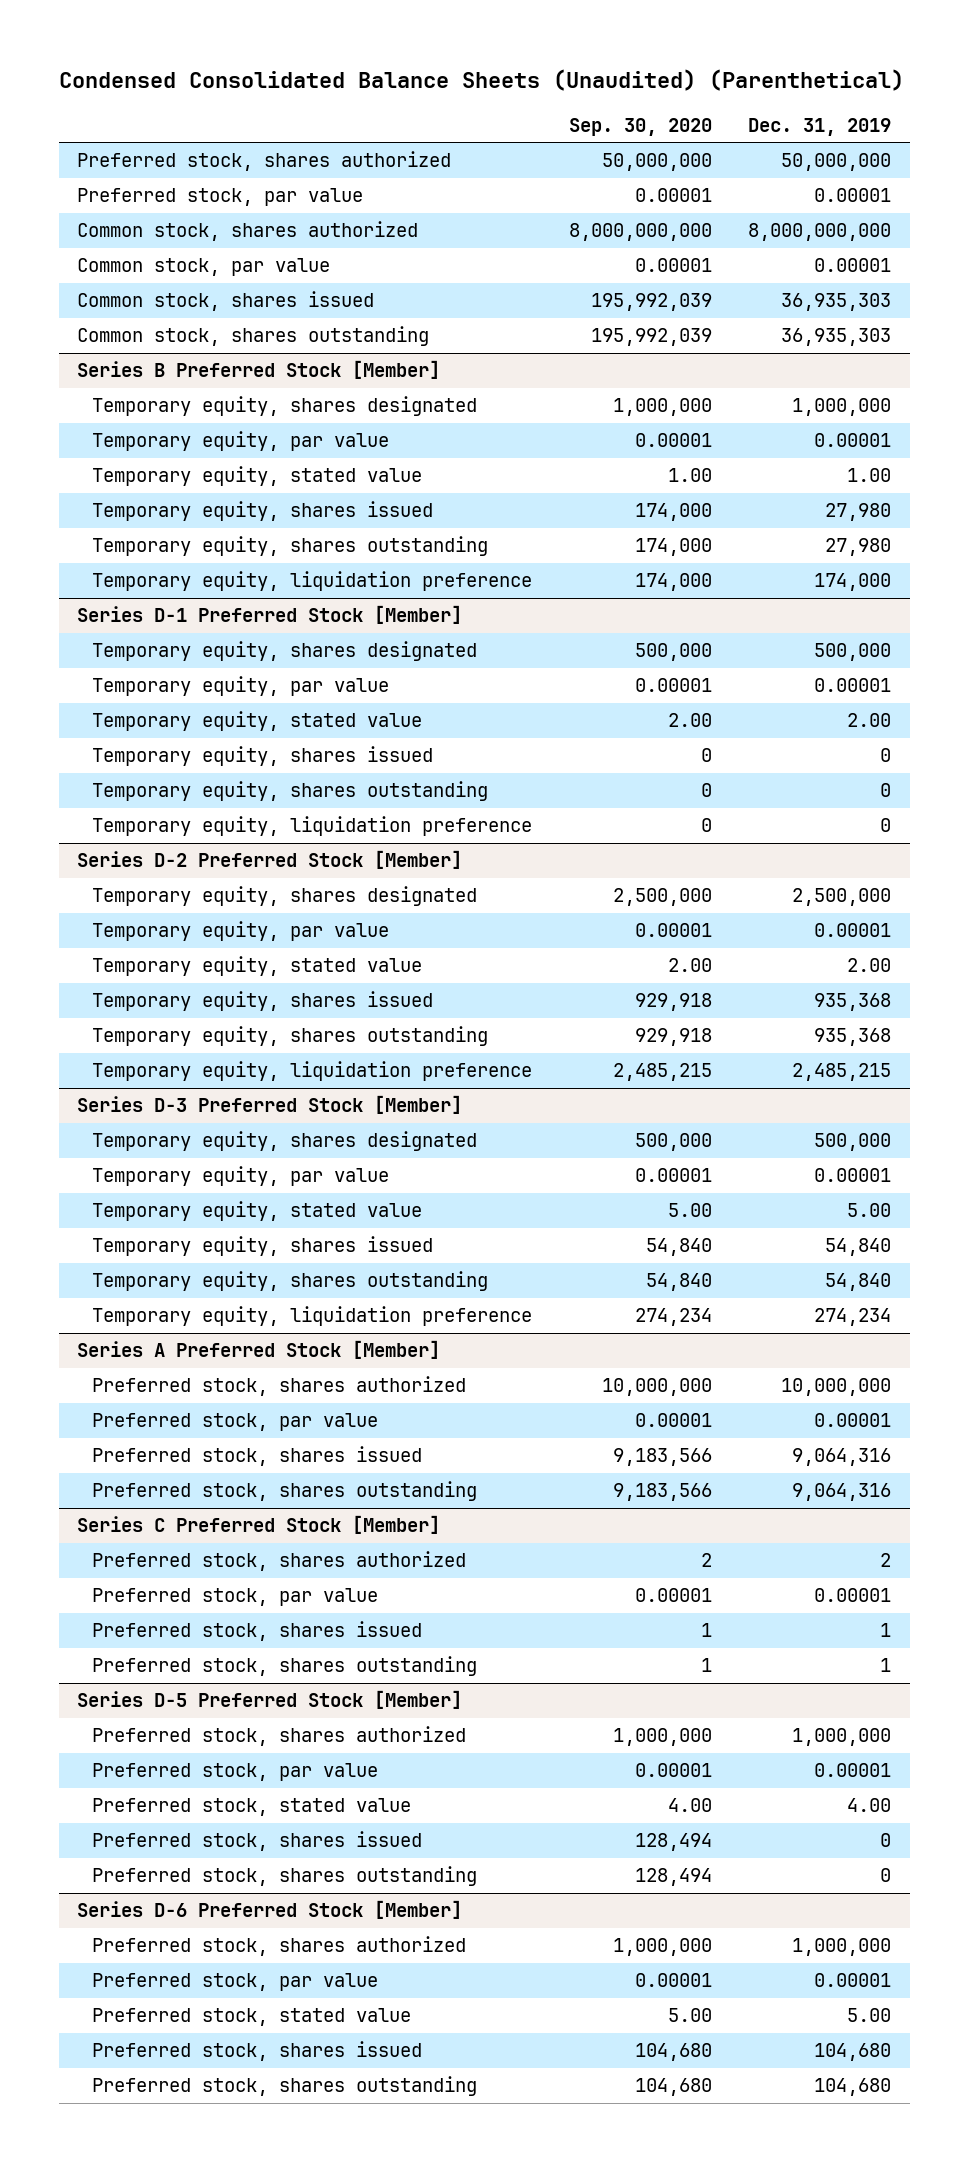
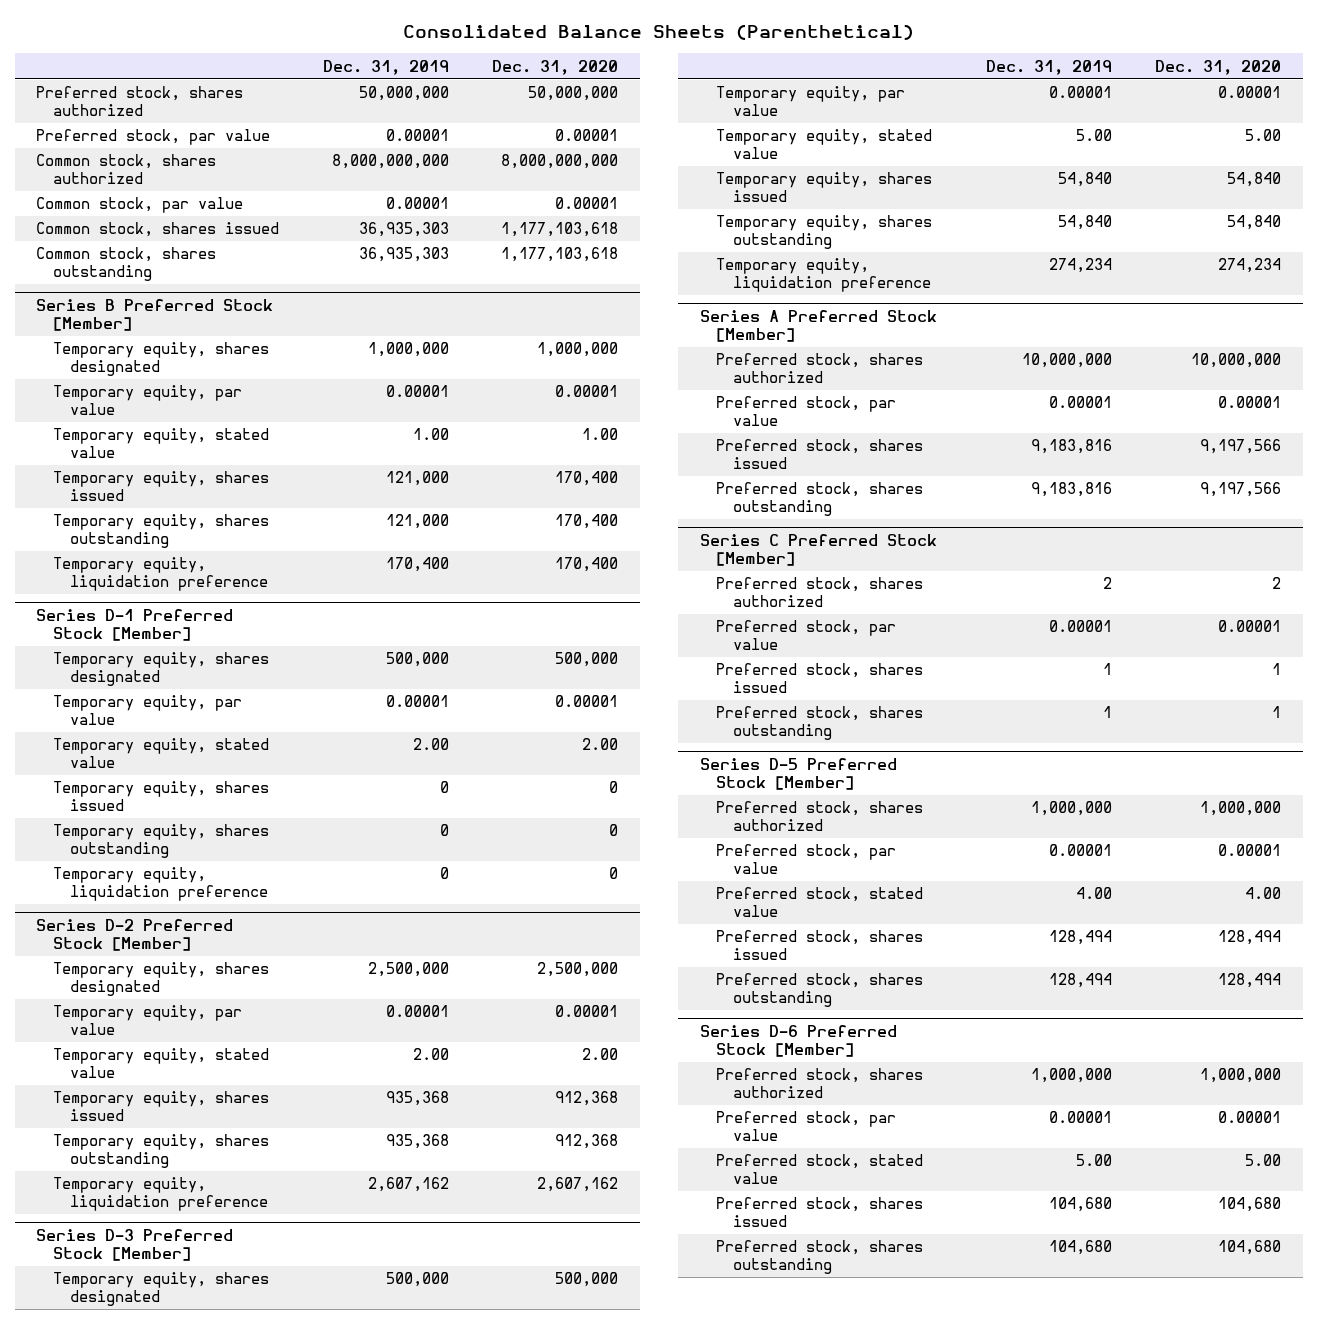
[58,69,904,92] Condensed Consolidated Balance Sheets (Unaudited) (Parenthetical) -> [402,24,914,41] Consolidated Balance Sheets (Parenthetical)
[568,117,712,136] Sep. 30, 2020 -> none
none -> [492,59,619,75] Dec. 31, 2020
[825,503,892,522] 27,980 -> [385,471,449,487] 121,000
[825,538,892,557] 27,980 -> [385,514,449,530] 121,000
[814,573,892,592] 174,000 -> [385,557,449,573] 170,400
[792,1063,892,1082] 2,485,215 -> [367,1177,449,1193] 2,607,162
[792,1448,892,1467] 9,064,316 -> [1030,439,1112,455] 9,183,816
[792,1483,892,1502] 9,064,316 -> [1030,482,1112,498] 9,183,816
[880,1833,892,1848] 0 -> [1048,930,1112,946] 128,494
[880,1868,892,1883] 0 -> [1048,973,1112,989] 128,494

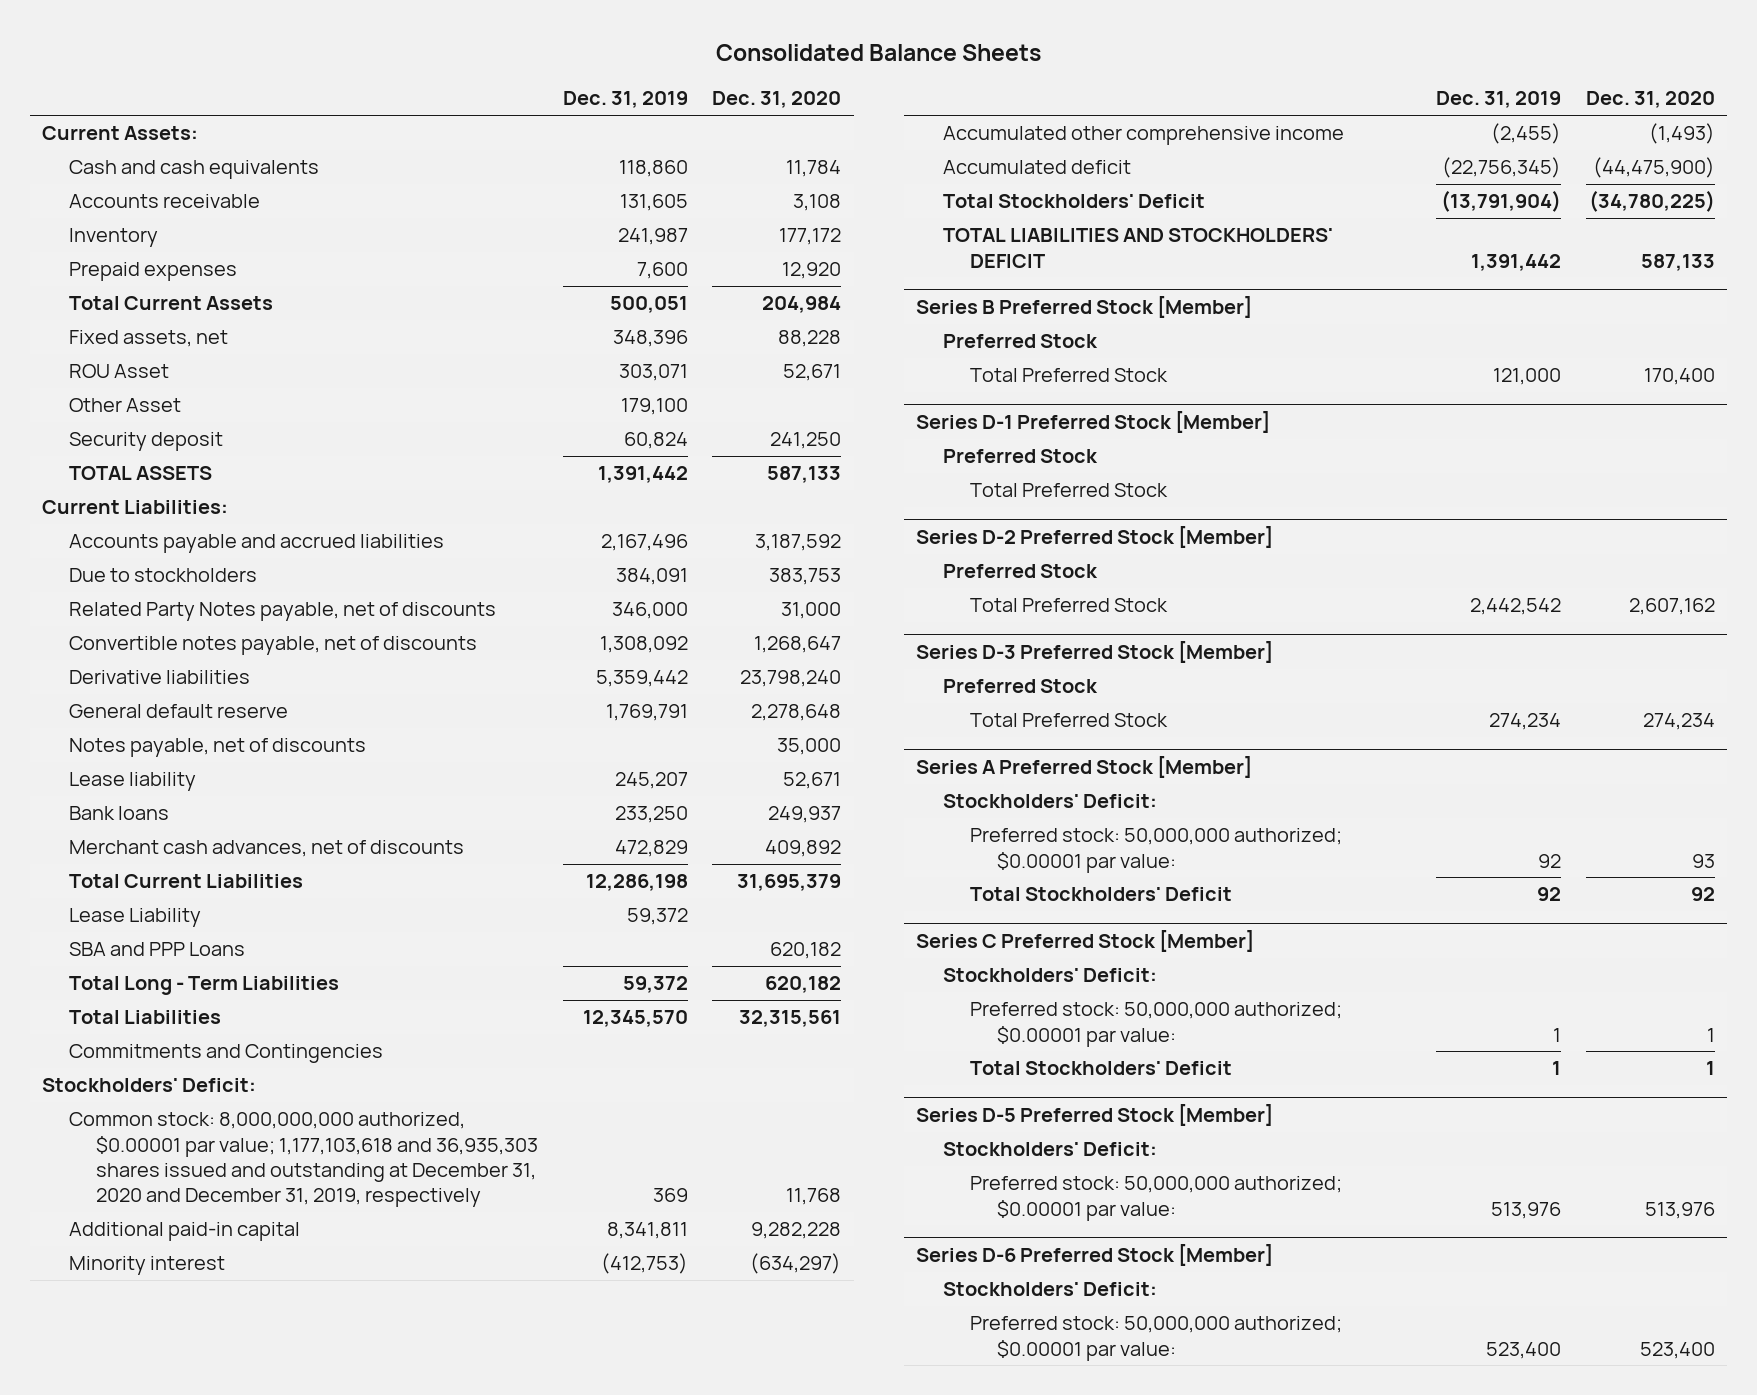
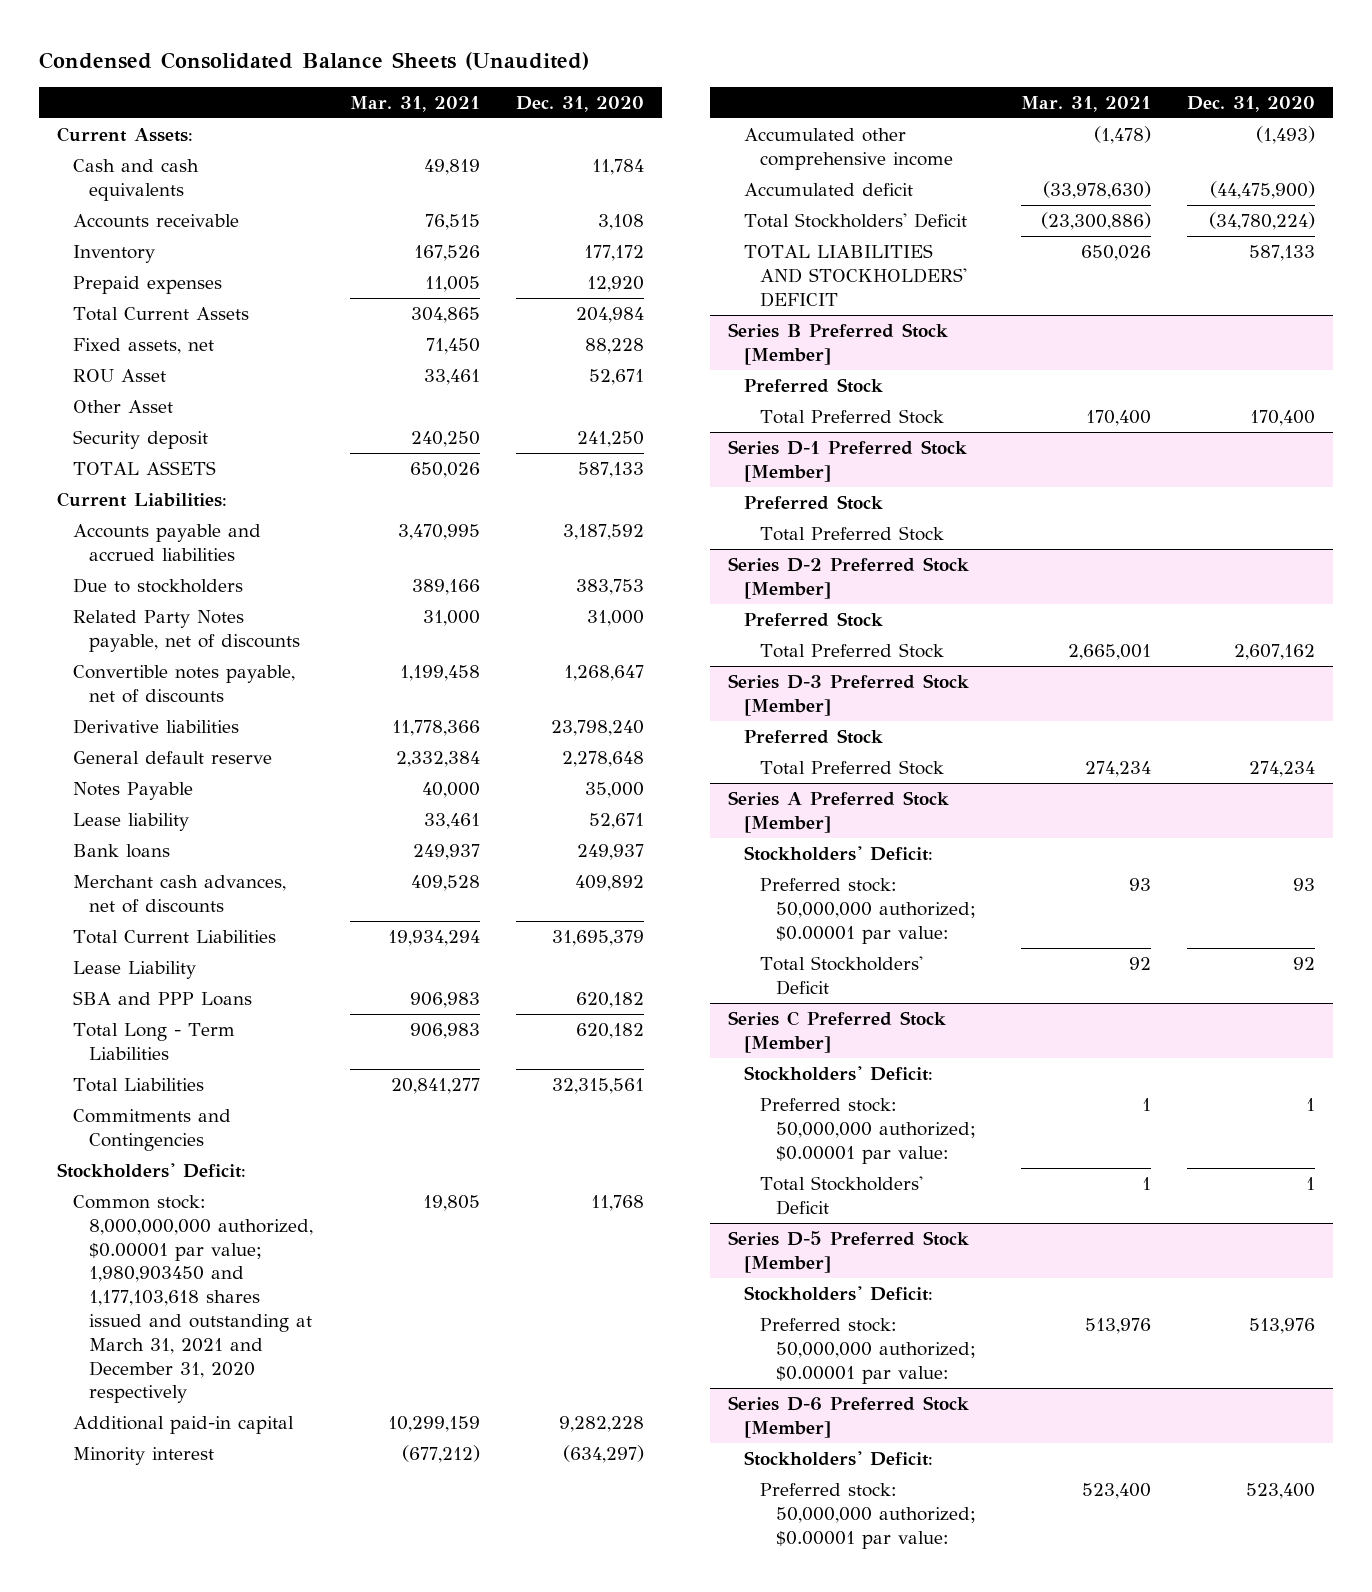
[715,44,1041,62] Consolidated Balance Sheets -> [38,51,589,70] Condensed Consolidated Balance Sheets (Unaudited)
[562,91,688,109] Dec. 31, 2019 -> none
none -> [349,95,480,112] Mar. 31, 2021
[69,738,367,758] Notes payable, net of discounts -> [72,782,193,801] Notes Payable
[69,1112,539,1208] Common stock: 8,000,000,000 authorized, $0.00001 par value; 1,177,103,618 and 36,935,303 shares issued and outstanding at December 31, 2020 and December 31, 2019, respectively -> [72,1195,314,1404] Common stock: 8,000,000,000 authorized, $0.00001 par value; 1,980,903450 and 1,177,103,618 shares issued and outstanding at March 31, 2021 and December 31, 2020 respectively
[1588,190,1715,213] (34,780,225) -> [1208,212,1315,231] (34,780,224)

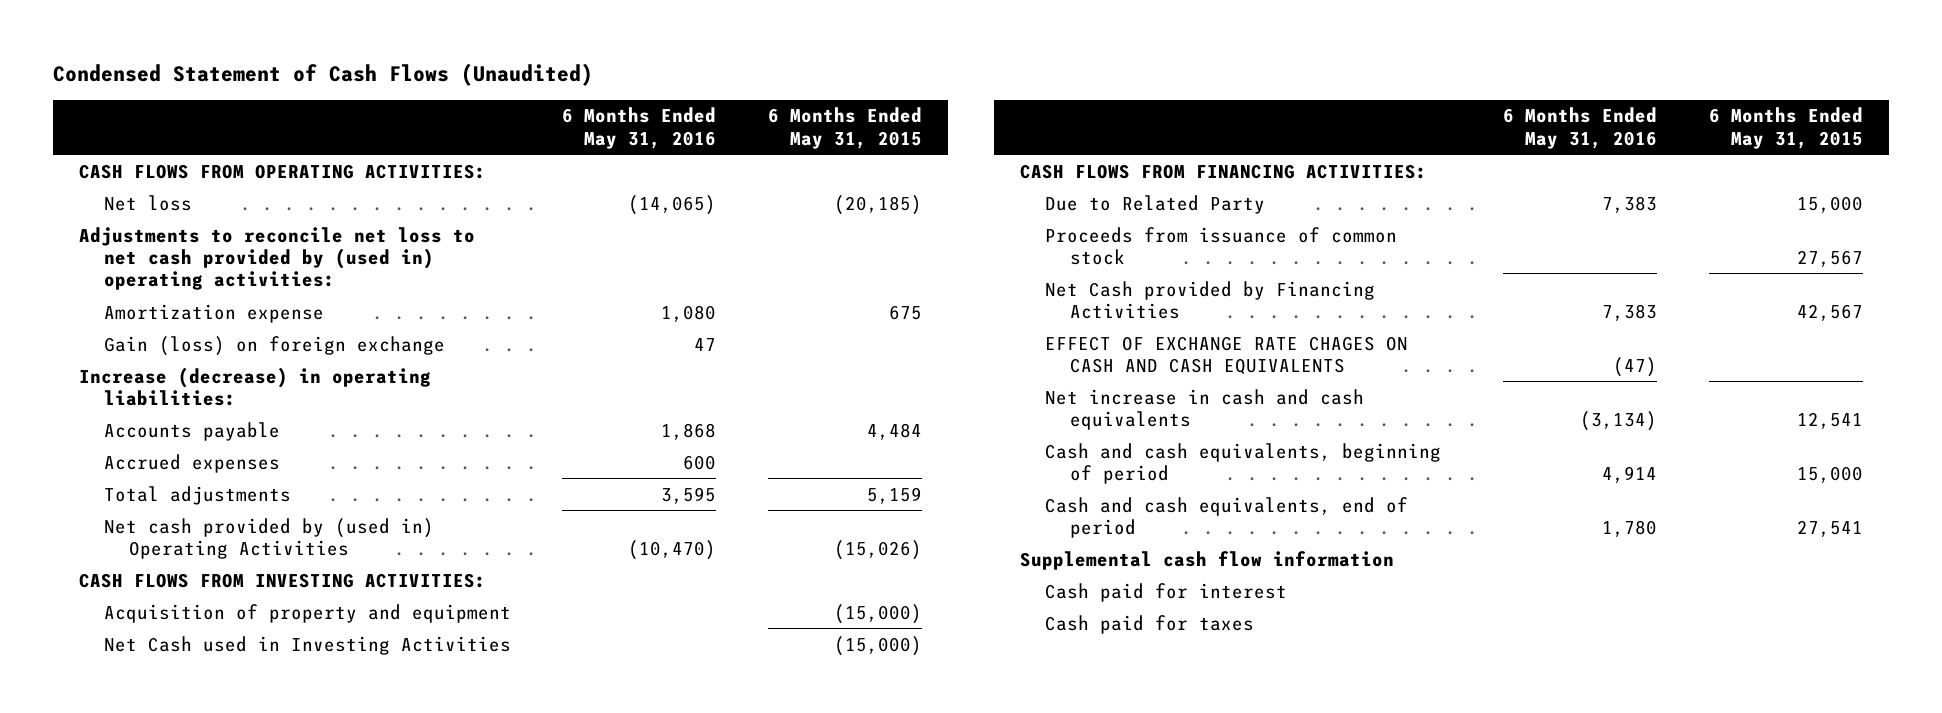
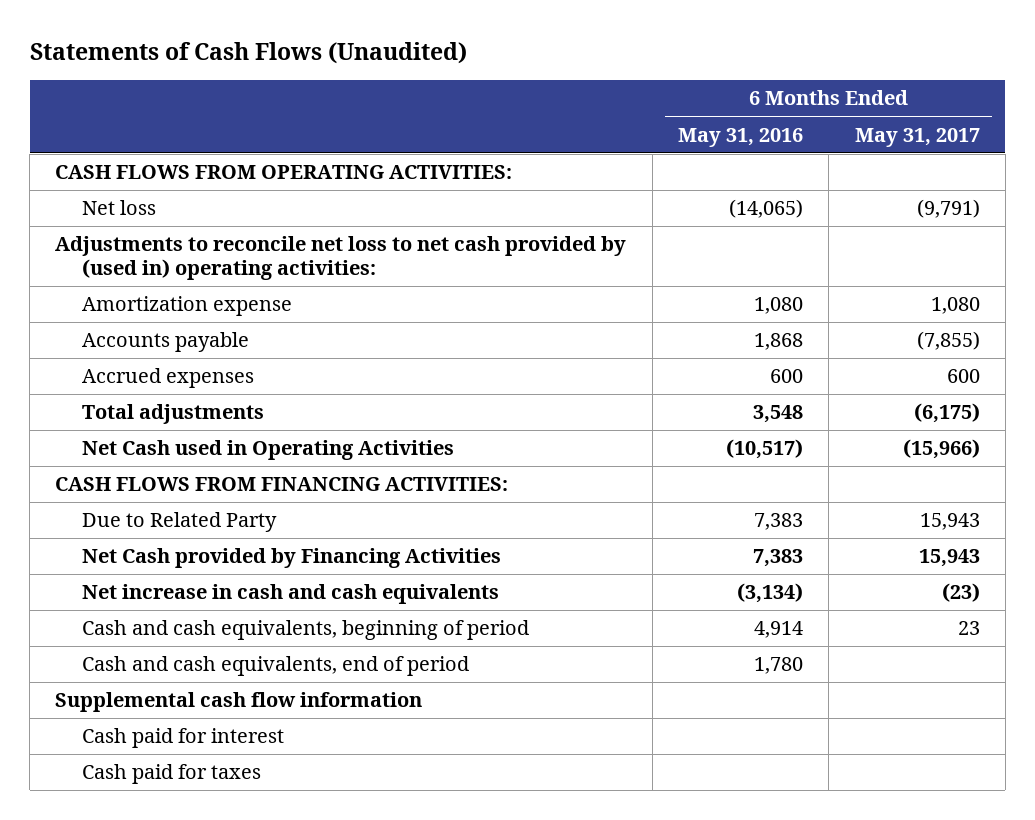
[52,63,593,87] Condensed Statement of Cash Flows (Unaudited) -> [29,42,467,65] Statements of Cash Flows (Unaudited)
[768,107,923,149] 6 Months Ended May 31, 2015 -> none
none -> [854,127,980,147] May 31, 2017
[103,335,445,356] Gain (loss) on foreign exchange -> none
[78,366,431,406] Increase (decrease) in operating liabilities: -> none
[78,572,486,588] CASH FLOWS FROM INVESTING ACTIVITIES: -> none
[103,603,511,623] Acquisition of property and equipment -> none
[103,635,511,655] Net Cash used in Investing Activities -> none
[661,486,717,504] 3,595 -> [752,405,803,424] 3,548
[103,517,434,559] Net cash provided by (used in) Operating Activities -> [82,440,455,461] Net Cash used in Operating Activities
[628,539,717,560] (10,470) -> [725,439,803,460] (10,517)
[1044,226,1397,265] Proceeds from issuance of common stock -> none
[1044,335,1408,375] EFFECT OF EXCHANGE RATE CHAGES ON CASH AND CASH EQUIVALENTS -> none

